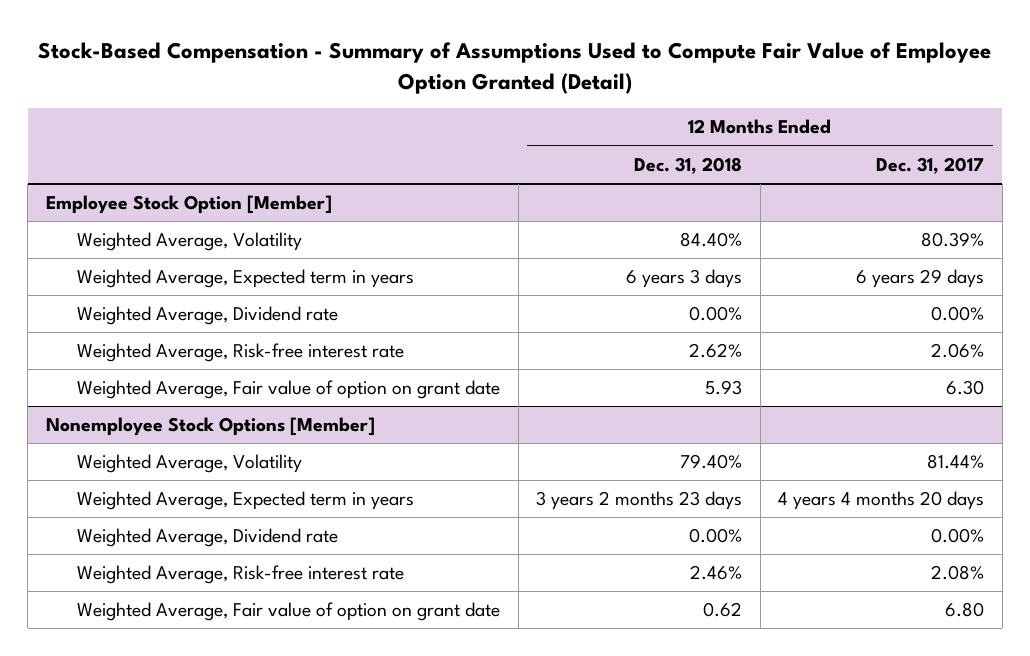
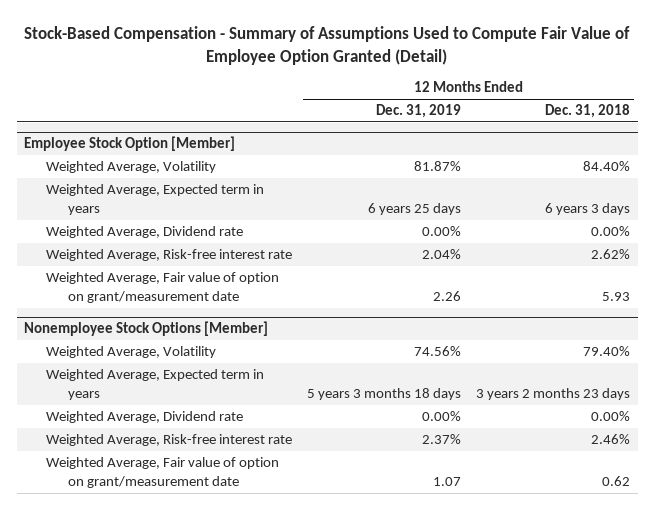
[876,156,985,174] Dec. 31, 2017 -> none
none -> [376,104,462,119] Dec. 31, 2019
[77,380,501,400] Weighted Average, Fair value of option on grant date -> [46,272,280,303] Weighted Average, Fair value of option on grant/measurement date
[77,602,501,622] Weighted Average, Fair value of option on grant date -> [46,457,280,488] Weighted Average, Fair value of option on grant/measurement date

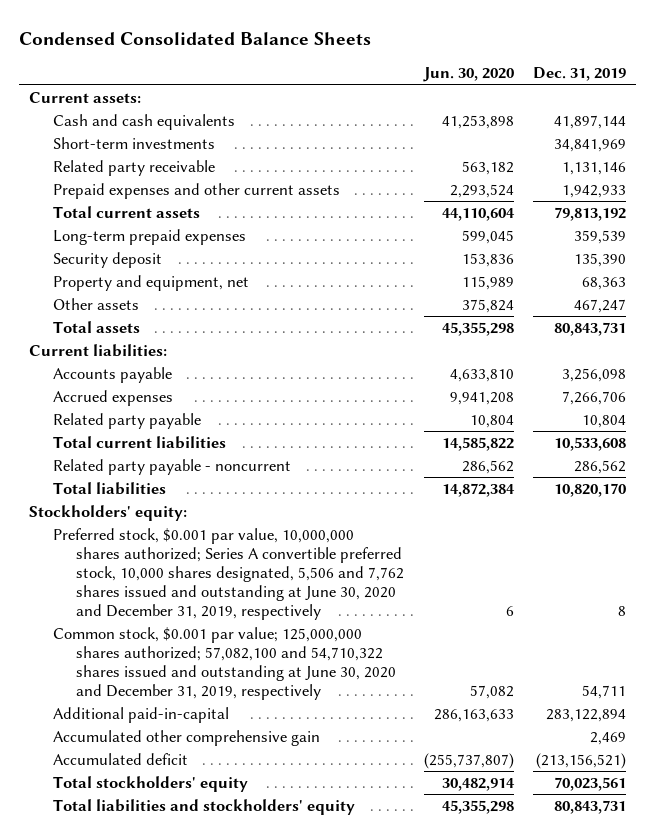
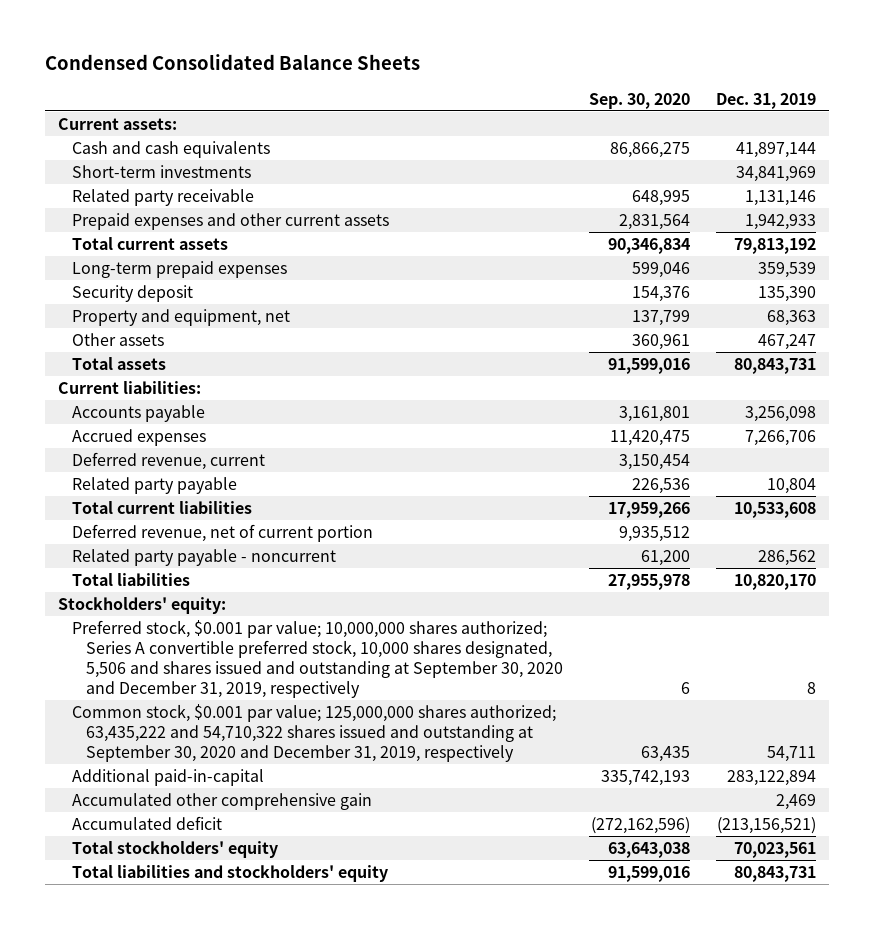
[422,67,514,83] Jun. 30, 2020 -> none
none -> [588,92,690,109] Sep. 30, 2020
none -> [72,452,266,471] Deferred revenue, current
none -> [72,524,374,543] Deferred revenue, net of current portion
[52,527,405,620] Preferred stock, $0.001 par value, 10,000,000 shares authorized; Series A convertible preferred stock, 10,000 shares designated, 5,506 and 7,762 shares issued and outstanding at June 30, 2020 and December 31, 2019, respectively -> [72,620,564,698] Preferred stock, $0.001 par value; 10,000,000 shares authorized; Series A convertible preferred stock, 10,000 shares designated, 5,506 and shares issued and outstanding at September 30, 2020 and December 31, 2019, respectively
[52,626,397,700] Common stock, $0.001 par value; 125,000,000 shares authorized; 57,082,100 and 54,710,322 shares issued and outstanding at June 30, 2020 and December 31, 2019, respectively -> [72,704,557,762] Common stock, $0.001 par value; 125,000,000 shares authorized; 63,435,222 and 54,710,322 shares issued and outstanding at September 30, 2020 and December 31, 2019, respectively

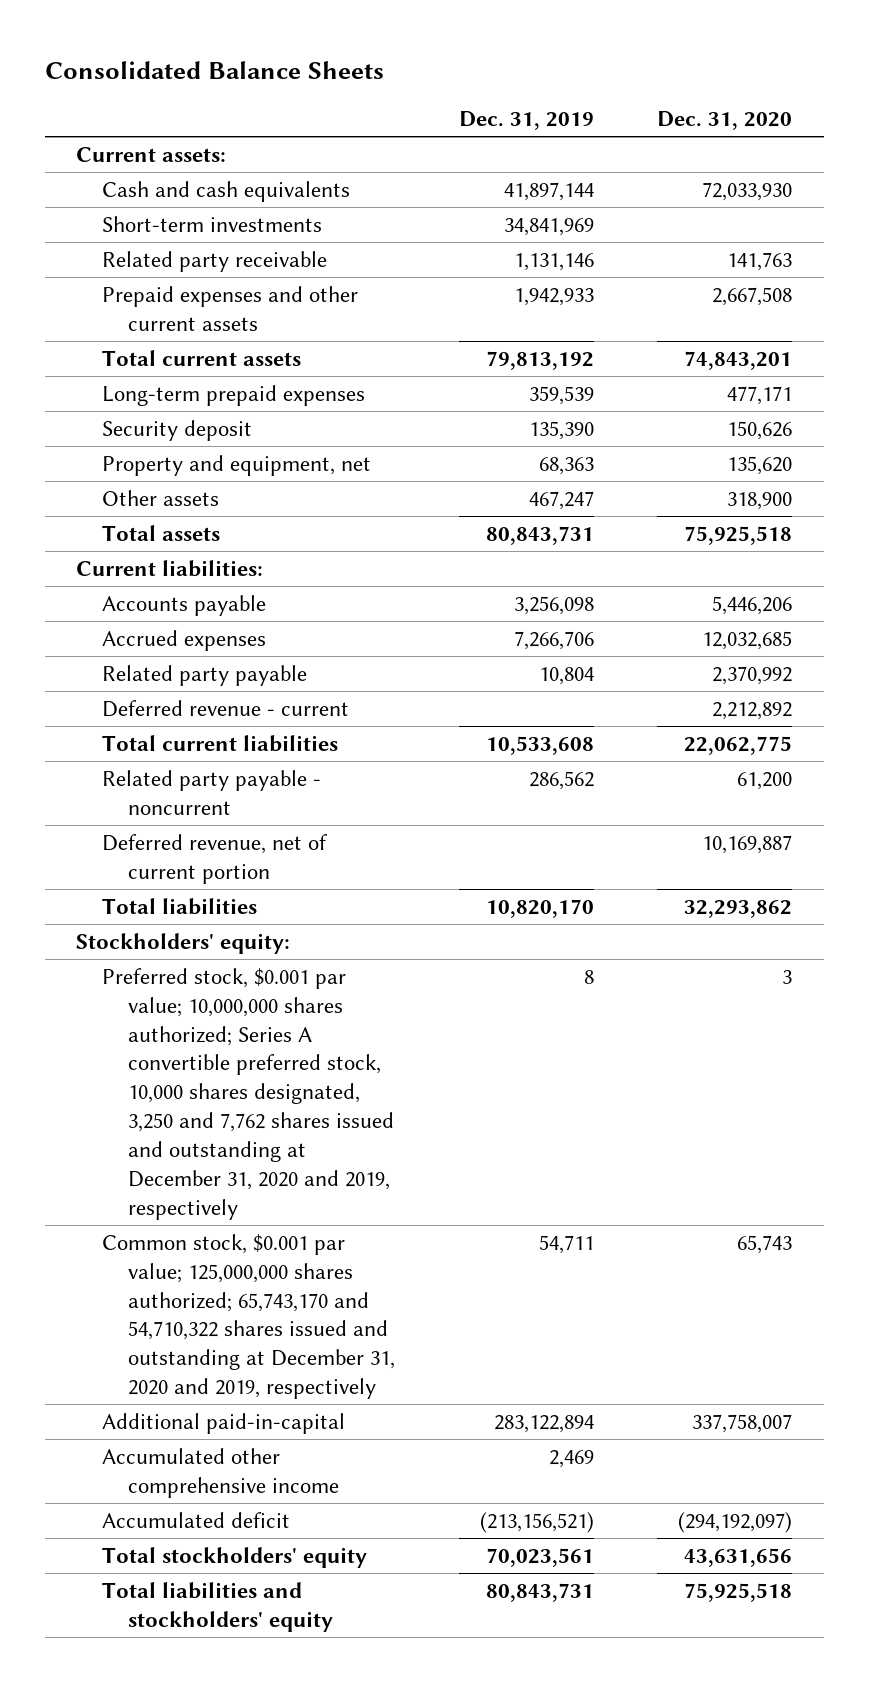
[45,54,421,71] Condensed Consolidated Balance Sheets -> [44,61,384,80] Consolidated Balance Sheets
[588,92,690,109] Sep. 30, 2020 -> none
none -> [657,111,793,131] Dec. 31, 2020
[72,452,266,471] Deferred revenue, current -> none
none -> [102,699,350,717] Deferred revenue - current
[72,524,374,543] Deferred revenue, net of current portion -> [102,833,329,884] Deferred revenue, net of current portion
[72,620,564,698] Preferred stock, $0.001 par value; 10,000,000 shares authorized; Series A convertible preferred stock, 10,000 shares designated, 5,506 and shares issued and outstanding at September 30, 2020 and December 31, 2019, respectively -> [102,967,395,1221] Preferred stock, $0.001 par value; 10,000,000 shares authorized; Series A convertible preferred stock, 10,000 shares designated, 3,250 and 7,762 shares issued and outstanding at December 31, 2020 and 2019, respectively
[72,704,557,762] Common stock, $0.001 par value; 125,000,000 shares authorized; 63,435,222 and 54,710,322 shares issued and outstanding at September 30, 2020 and December 31, 2019, respectively -> [102,1233,396,1400] Common stock, $0.001 par value; 125,000,000 shares authorized; 65,743,170 and 54,710,322 shares issued and outstanding at December 31, 2020 and 2019, respectively
[72,793,373,811] Accumulated other comprehensive gain -> [102,1447,340,1498] Accumulated other comprehensive income

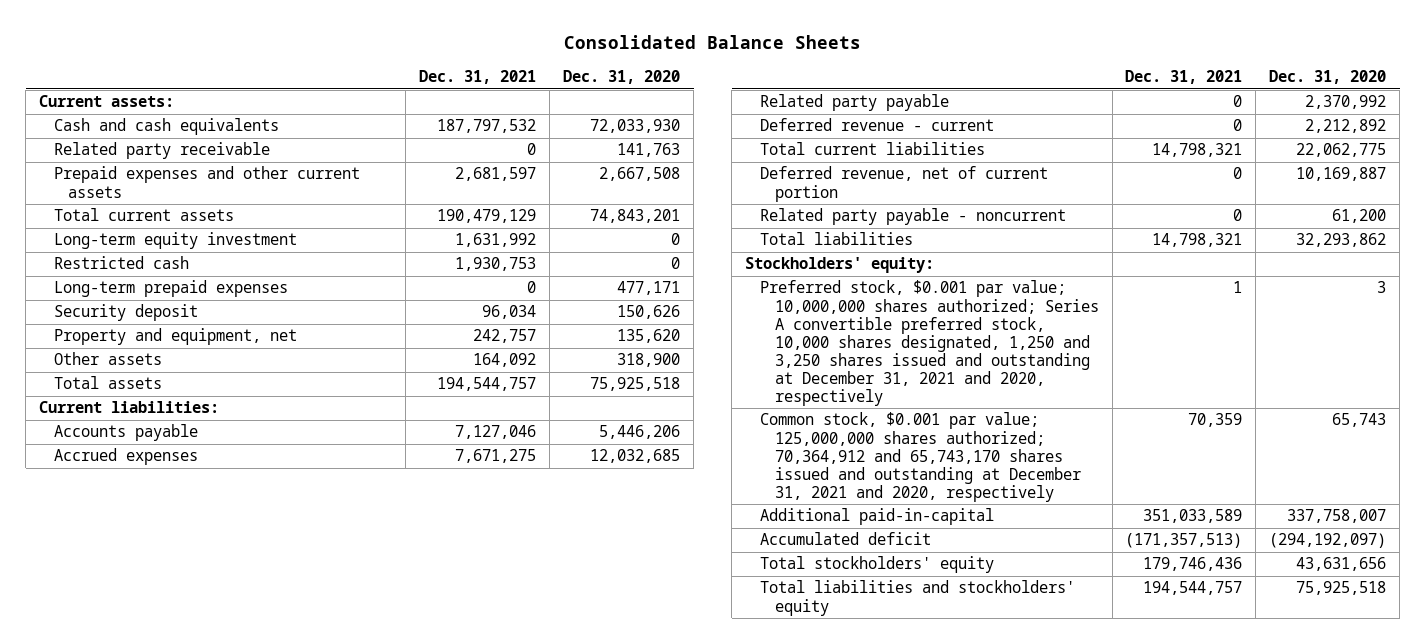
[458,111,594,131] Dec. 31, 2019 -> none
none -> [419,70,537,85] Dec. 31, 2021
[102,215,323,232] Short-term investments -> none
none -> [53,232,297,250] Long-term equity investment
none -> [53,256,189,270] Restricted cash
[102,769,322,815] Related party payable - noncurrent -> [759,208,1066,226] Related party payable - noncurrent
[102,967,395,1221] Preferred stock, $0.001 par value; 10,000,000 shares authorized; Series A convertible preferred stock, 10,000 shares designated, 3,250 and 7,762 shares issued and outstanding at December 31, 2020 and 2019, respectively -> [759,280,1099,406] Preferred stock, $0.001 par value; 10,000,000 shares authorized; Series A convertible preferred stock, 10,000 shares designated, 1,250 and 3,250 shares issued and outstanding at December 31, 2021 and 2020, respectively
[102,1233,396,1400] Common stock, $0.001 par value; 125,000,000 shares authorized; 65,743,170 and 54,710,322 shares issued and outstanding at December 31, 2020 and 2019, respectively -> [759,412,1081,502] Common stock, $0.001 par value; 125,000,000 shares authorized; 70,364,912 and 65,743,170 shares issued and outstanding at December 31, 2021 and 2020, respectively
[102,1447,340,1498] Accumulated other comprehensive income -> none

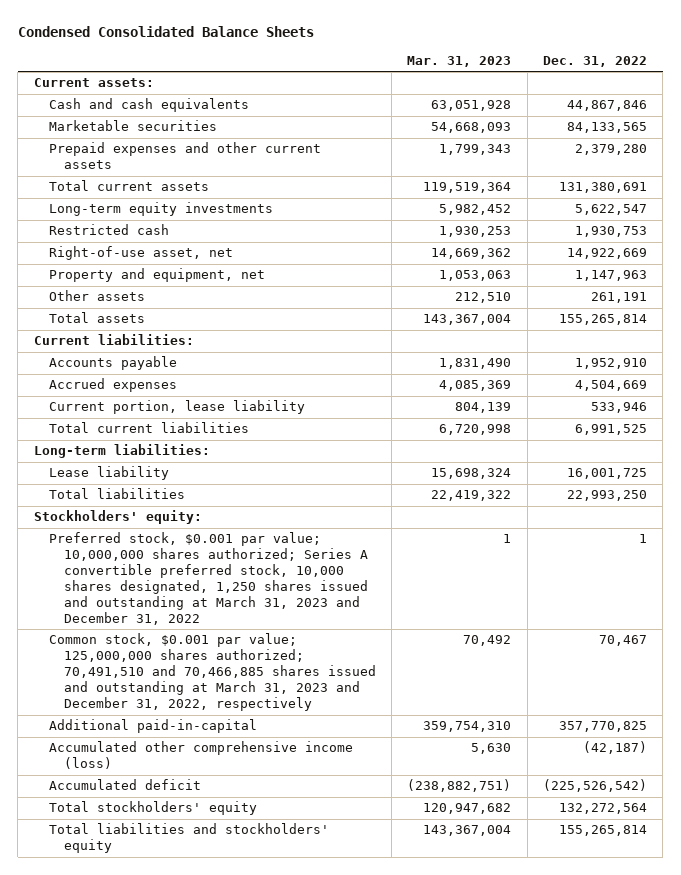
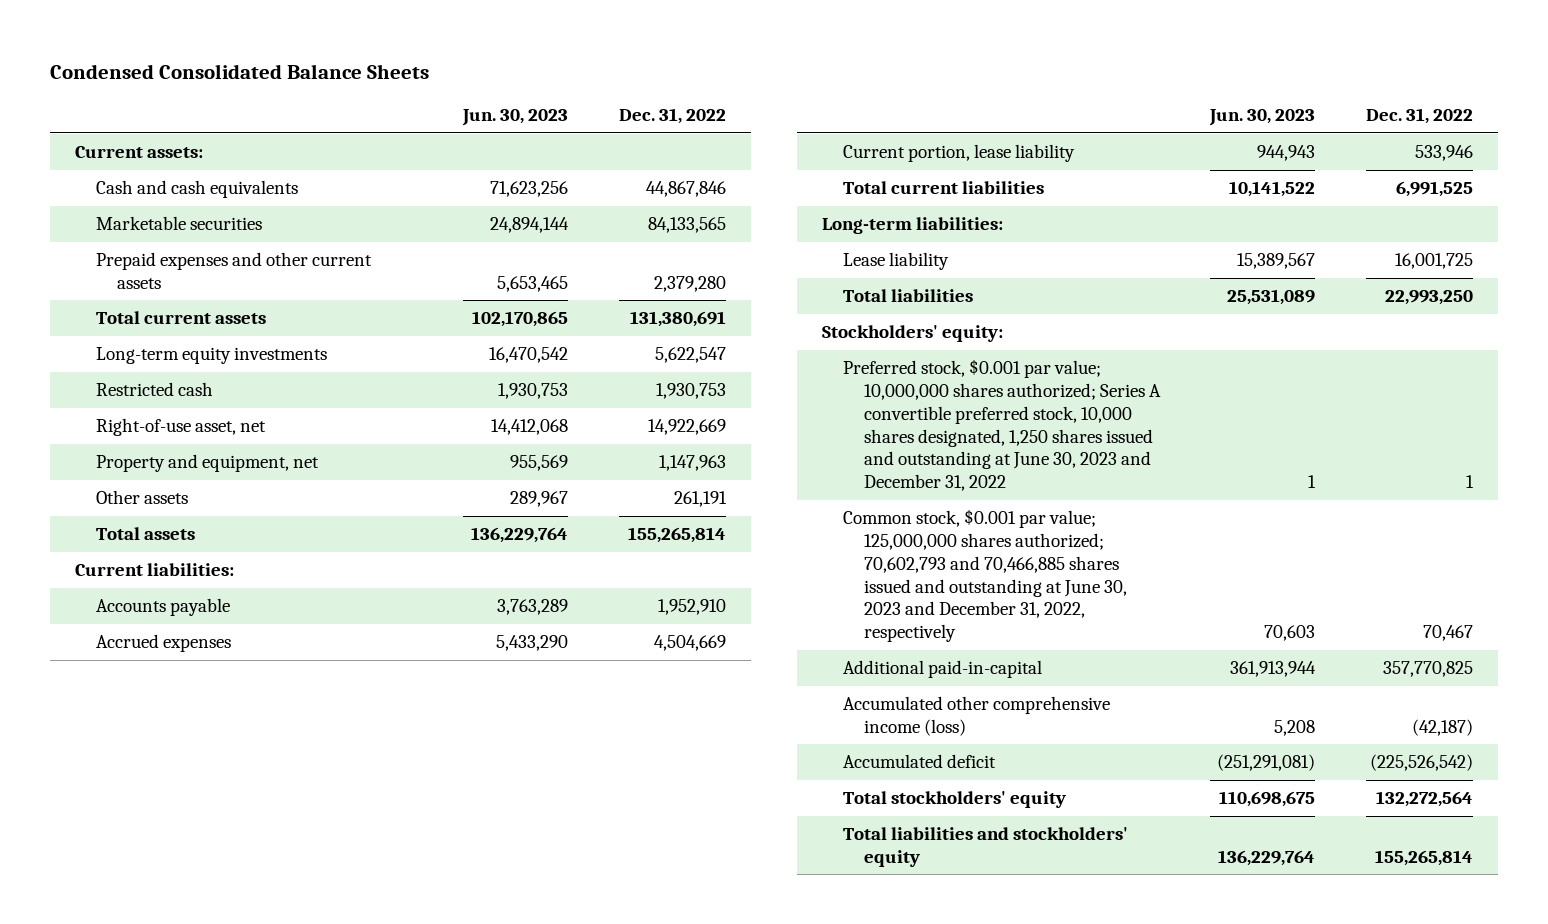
[407,55,512,67] Mar. 31, 2023 -> none
none -> [462,109,569,127] Jun. 30, 2023
[48,532,368,625] Preferred stock, $0.001 par value; 10,000,000 shares authorized; Series A convertible preferred stock, 10,000 shares designated, 1,250 shares issued and outstanding at March 31, 2023 and December 31, 2022 -> [843,359,1161,492] Preferred stock, $0.001 par value; 10,000,000 shares authorized; Series A convertible preferred stock, 10,000 shares designated, 1,250 shares issued and outstanding at June 30, 2023 and December 31, 2022
[48,633,376,712] Common stock, $0.001 par value; 125,000,000 shares authorized; 70,491,510 and 70,466,885 shares issued and outstanding at March 31, 2023 and December 31, 2022, respectively -> [843,509,1127,643] Common stock, $0.001 par value; 125,000,000 shares authorized; 70,602,793 and 70,466,885 shares issued and outstanding at June 30, 2023 and December 31, 2022, respectively

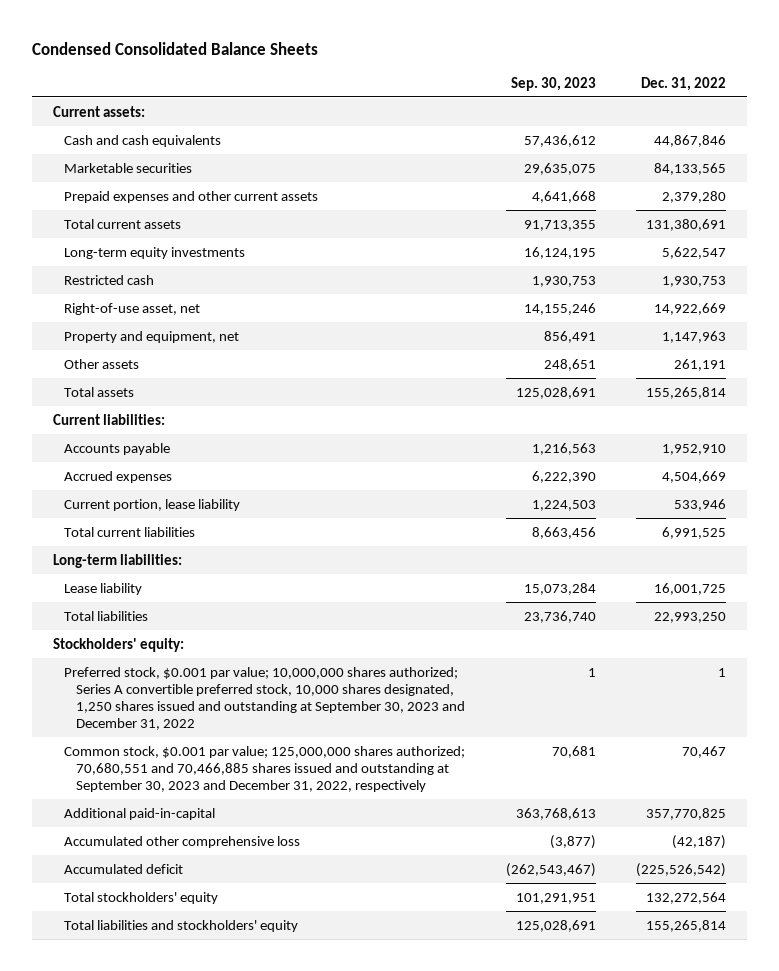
[462,109,569,127] Jun. 30, 2023 -> none
none -> [510,76,596,91] Sep. 30, 2023
[843,359,1161,492] Preferred stock, $0.001 par value; 10,000,000 shares authorized; Series A convertible preferred stock, 10,000 shares designated, 1,250 shares issued and outstanding at June 30, 2023 and December 31, 2022 -> [64,666,465,730] Preferred stock, $0.001 par value; 10,000,000 shares authorized; Series A convertible preferred stock, 10,000 shares designated, 1,250 shares issued and outstanding at September 30, 2023 and December 31, 2022
[843,509,1127,643] Common stock, $0.001 par value; 125,000,000 shares authorized; 70,602,793 and 70,466,885 shares issued and outstanding at June 30, 2023 and December 31, 2022, respectively -> [64,745,466,792] Common stock, $0.001 par value; 125,000,000 shares authorized; 70,680,551 and 70,466,885 shares issued and outstanding at September 30, 2023 and December 31, 2022, respectively
[843,696,1111,736] Accumulated other comprehensive income (loss) -> [64,835,301,848] Accumulated other comprehensive loss

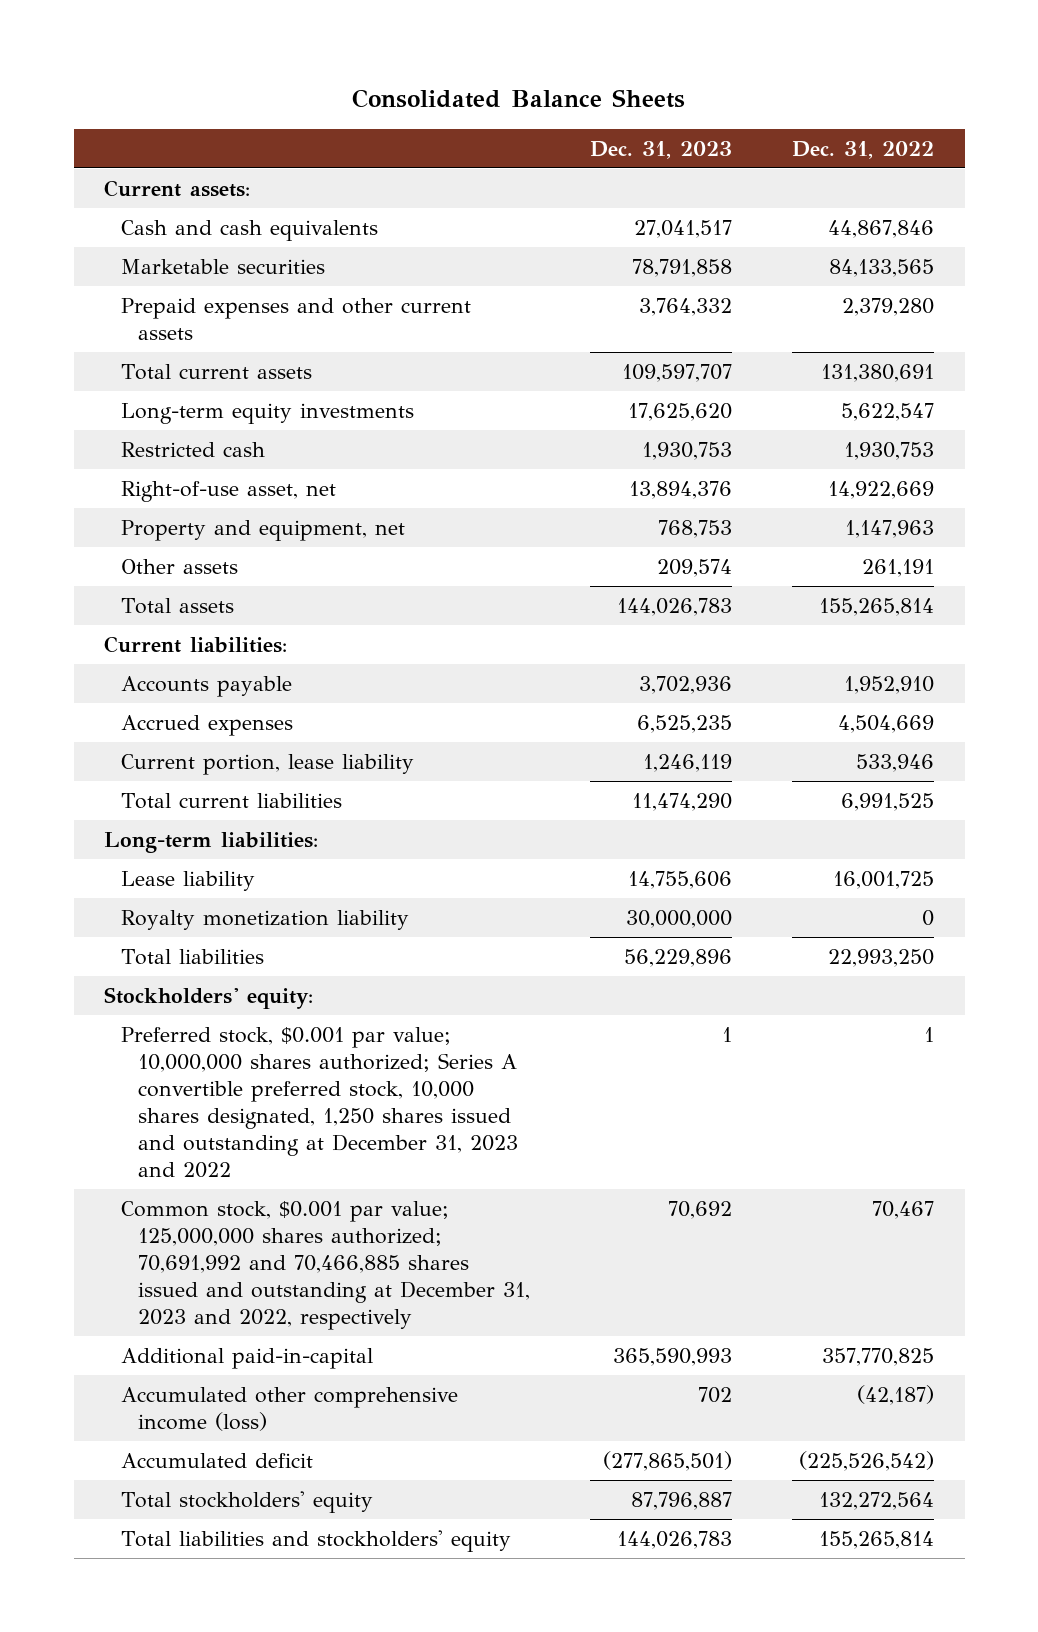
[32,41,319,55] Condensed Consolidated Balance Sheets -> [352,89,686,109] Consolidated Balance Sheets
[510,76,596,91] Sep. 30, 2023 -> none
none -> [590,140,733,159] Dec. 31, 2023
none -> [120,909,409,930] Royalty monetization liability
[64,666,465,730] Preferred stock, $0.001 par value; 10,000,000 shares authorized; Series A convertible preferred stock, 10,000 shares designated, 1,250 shares issued and outstanding at September 30, 2023 and December 31, 2022 -> [120,1026,519,1179] Preferred stock, $0.001 par value; 10,000,000 shares authorized; Series A convertible preferred stock, 10,000 shares designated, 1,250 shares issued and outstanding at December 31, 2023 and 2022
[64,745,466,792] Common stock, $0.001 par value; 125,000,000 shares authorized; 70,680,551 and 70,466,885 shares issued and outstanding at September 30, 2023 and December 31, 2022, respectively -> [120,1200,531,1331] Common stock, $0.001 par value; 125,000,000 shares authorized; 70,691,992 and 70,466,885 shares issued and outstanding at December 31, 2023 and 2022, respectively
[64,835,301,848] Accumulated other comprehensive loss -> [120,1386,458,1431] Accumulated other comprehensive income (loss)

